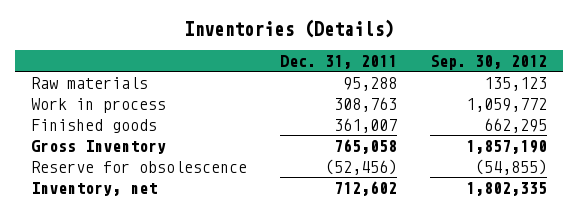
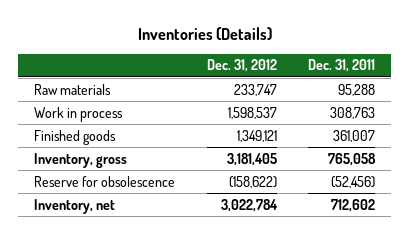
[429,54,547,70] Sep. 30, 2012 -> none
none -> [206,59,277,73] Dec. 31, 2012
[31,139,167,154] Gross Inventory -> [34,152,128,168] Inventory, gross

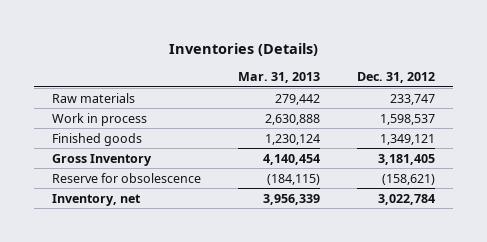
[308,59,376,73] Dec. 31, 2011 -> none
none -> [238,72,321,84] Mar. 31, 2013
[34,152,128,168] Inventory, gross -> [52,153,153,166] Gross Inventory
[228,175,277,188] (158,622) -> [381,173,435,185] (158,621)

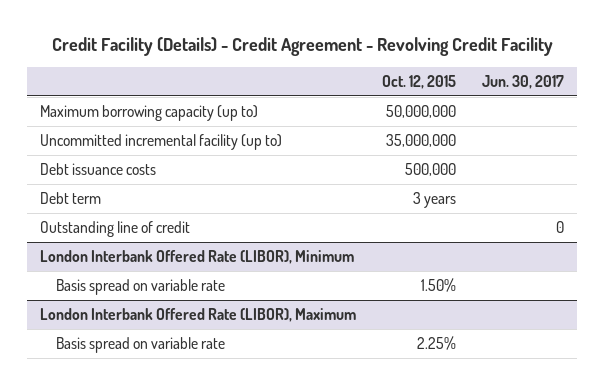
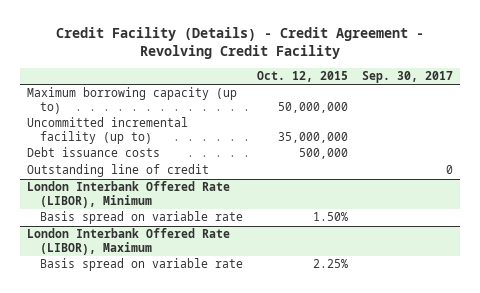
[481,74,564,89] Jun. 30, 2017 -> none
none -> [362,71,454,84] Sep. 30, 2017
[39,192,101,205] Debt term -> none

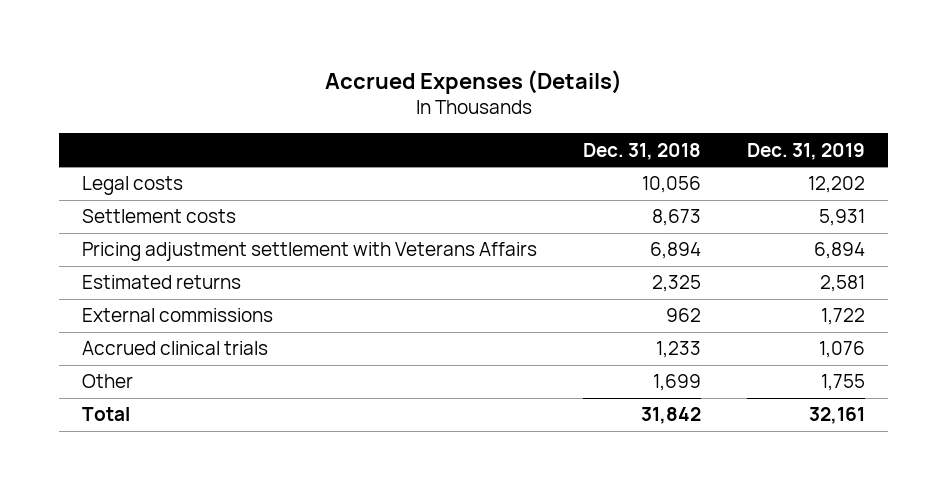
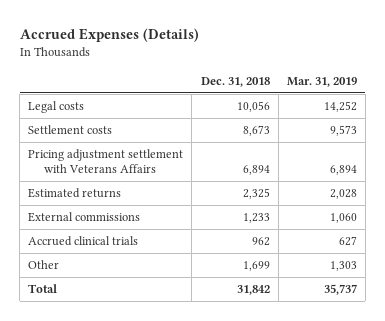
[747,142,866,160] Dec. 31, 2019 -> none
none -> [286,76,357,87] Mar. 31, 2019
[666,308,702,323] 962 -> [242,213,270,224] 1,233
[656,341,702,359] 1,233 -> [251,237,270,247] 962

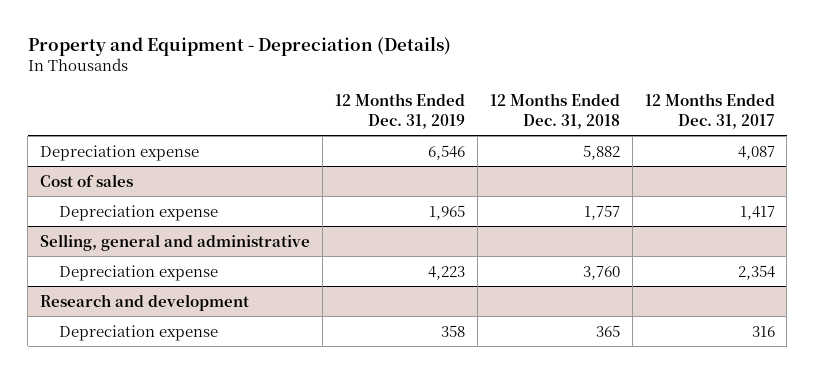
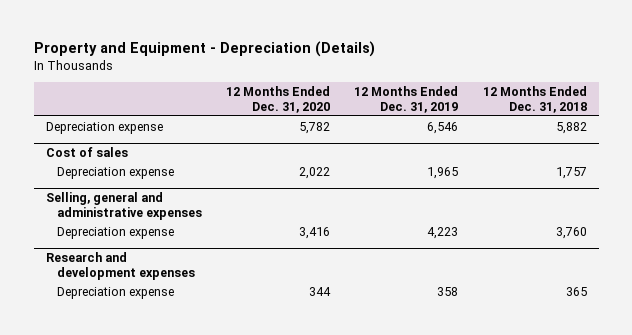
[644,93,775,129] 12 Months Ended Dec. 31, 2017 -> none
none -> [226,86,331,113] 12 Months Ended Dec. 31, 2020
[39,233,310,251] Selling, general and administrative -> [45,192,203,220] Selling, general and administrative expenses
[39,293,249,311] Research and development -> [45,252,196,280] Research and development expenses

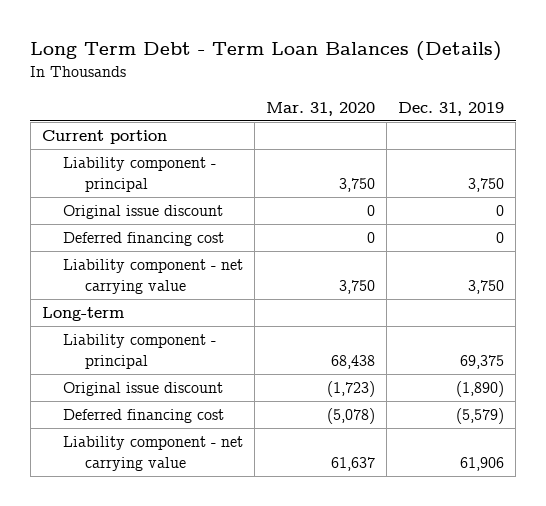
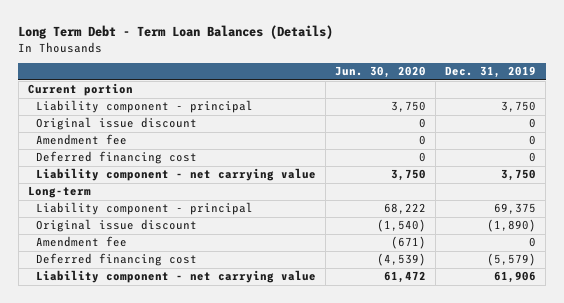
[266,101,376,116] Mar. 31, 2020 -> none
none -> [335,66,427,79] Jun. 30, 2020
none -> [36,134,128,146] Amendment fee
none -> [36,236,128,248] Amendment fee

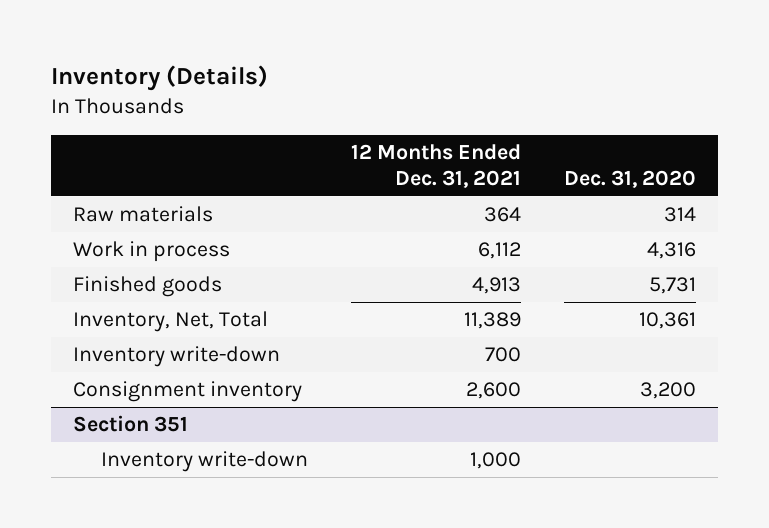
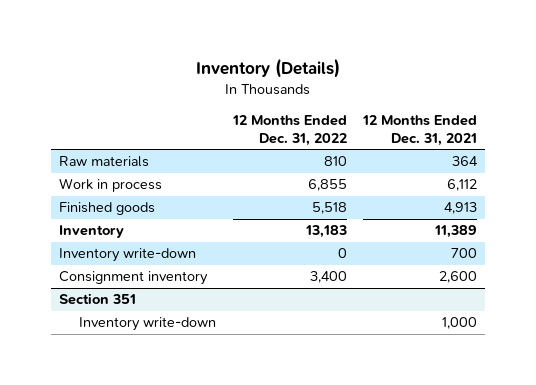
[564,170,697,189] Dec. 31, 2020 -> none
none -> [231,115,347,146] 12 Months Ended Dec. 31, 2022
[72,311,268,333] Inventory, Net, Total -> [59,225,125,239] Inventory

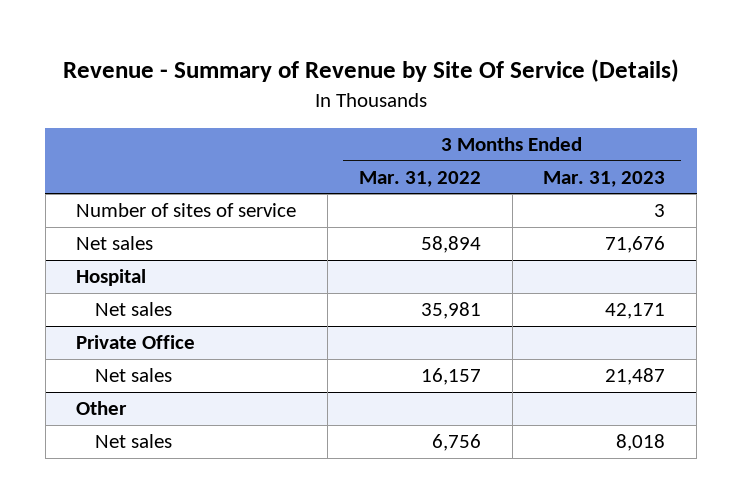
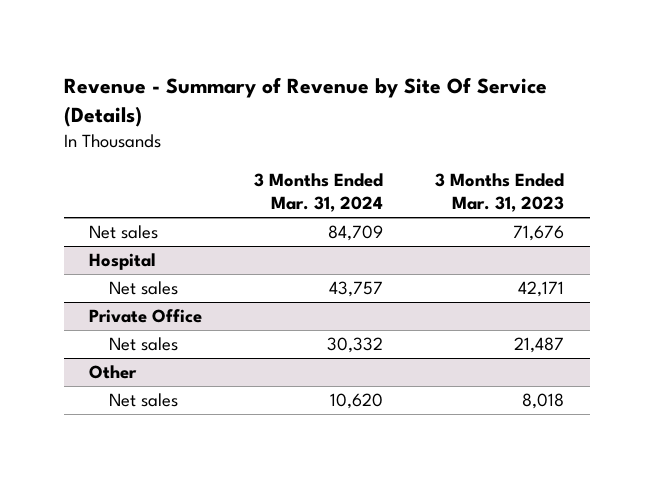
[358,170,481,187] Mar. 31, 2022 -> none
none -> [254,172,384,213] 3 Months Ended Mar. 31, 2024
[76,203,297,218] Number of sites of service -> none

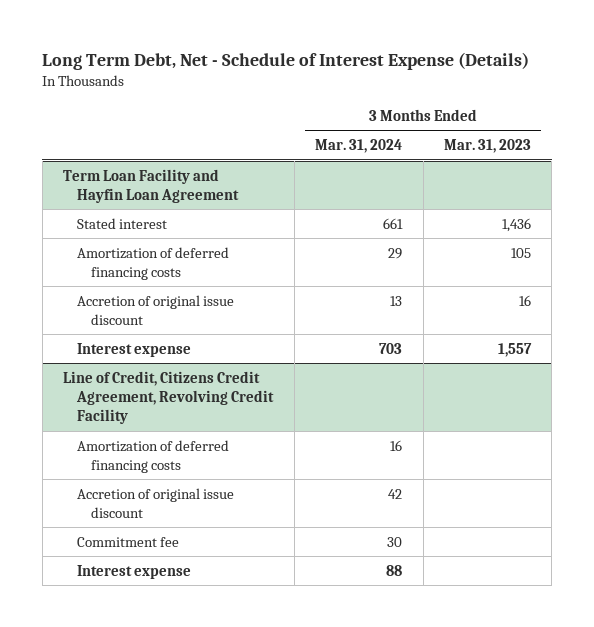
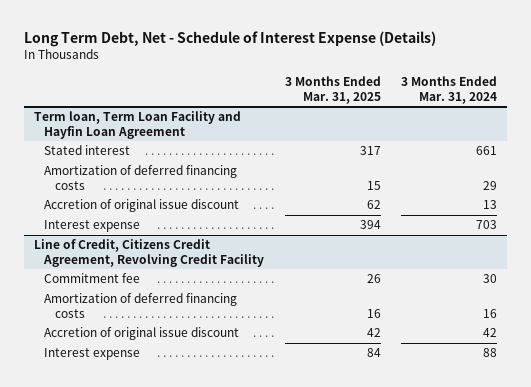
[443,139,531,154] Mar. 31, 2023 -> none
none -> [284,76,381,104] 3 Months Ended Mar. 31, 2025
[63,168,240,203] Term Loan Facility and Hayfin Loan Agreement -> [34,111,242,140] Term loan, Term Loan Facility and Hayfin Loan Agreement
[77,536,180,547] Commitment fee -> [44,273,141,284] Commitment fee

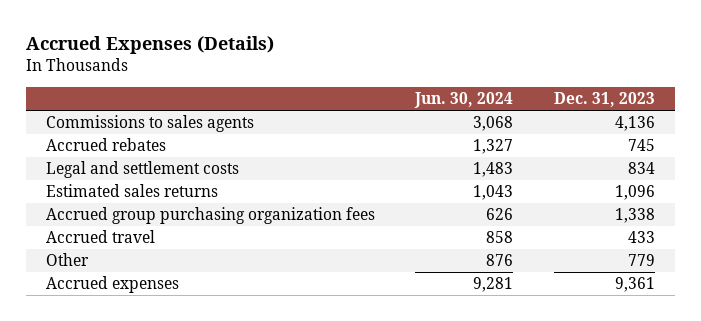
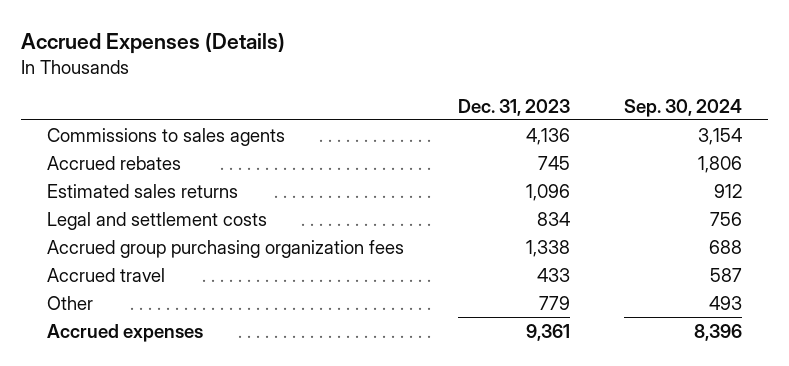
[414,92,514,109] Jun. 30, 2024 -> none
none -> [623,98,742,117] Sep. 30, 2024
[45,161,239,179] Legal and settlement costs -> [47,211,268,230] Legal and settlement costs

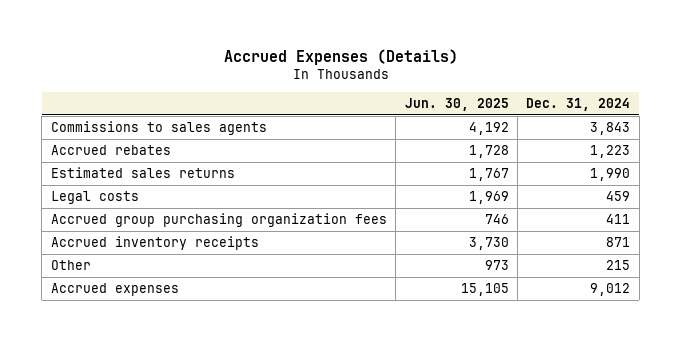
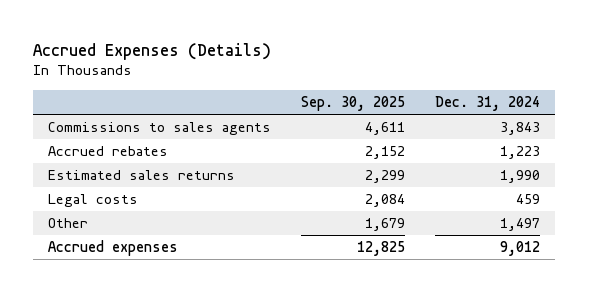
[404,98,509,112] Jun. 30, 2025 -> none
none -> [301,96,406,112] Sep. 30, 2025
[50,213,387,228] Accrued group purchasing organization fees -> none
[50,236,259,251] Accrued inventory receipts -> none
[606,260,631,271] 215 -> [500,218,541,232] 1,497

